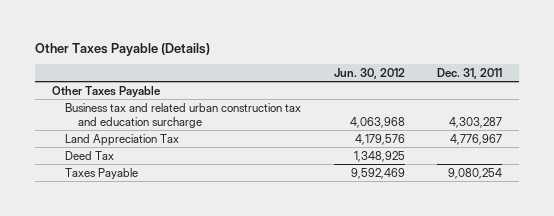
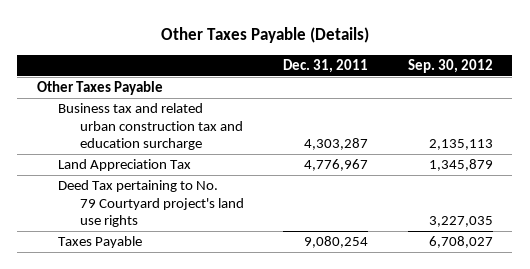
[333,67,405,79] Jun. 30, 2012 -> none
none -> [407,58,493,73] Sep. 30, 2012
[65,150,115,160] Deed Tax -> [58,180,244,228] Deed Tax pertaining to No. 79 Courtyard project's land use rights

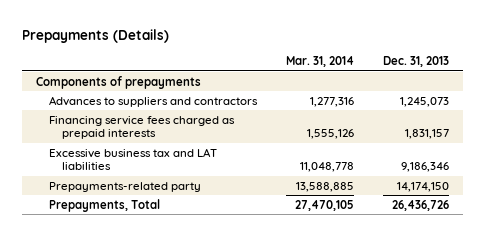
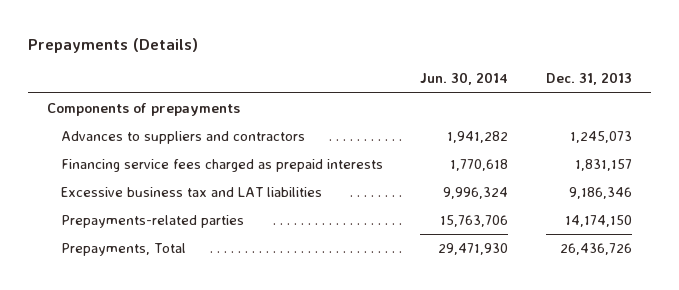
[285,56,354,68] Mar. 31, 2014 -> none
none -> [420,72,509,86] Jun. 30, 2014
[49,181,202,192] Prepayments-related party -> [60,214,244,228] Prepayments-related parties

